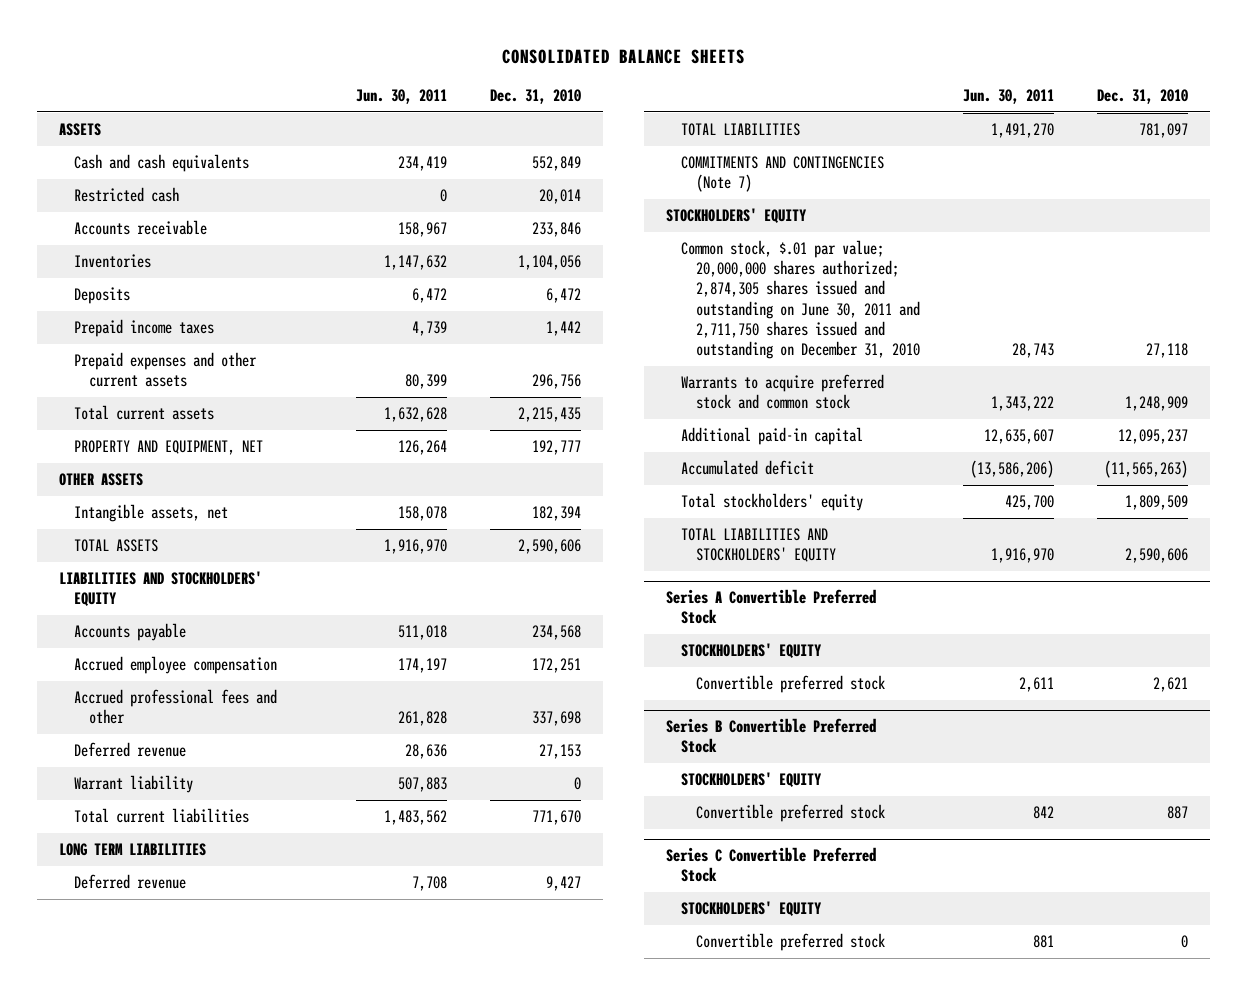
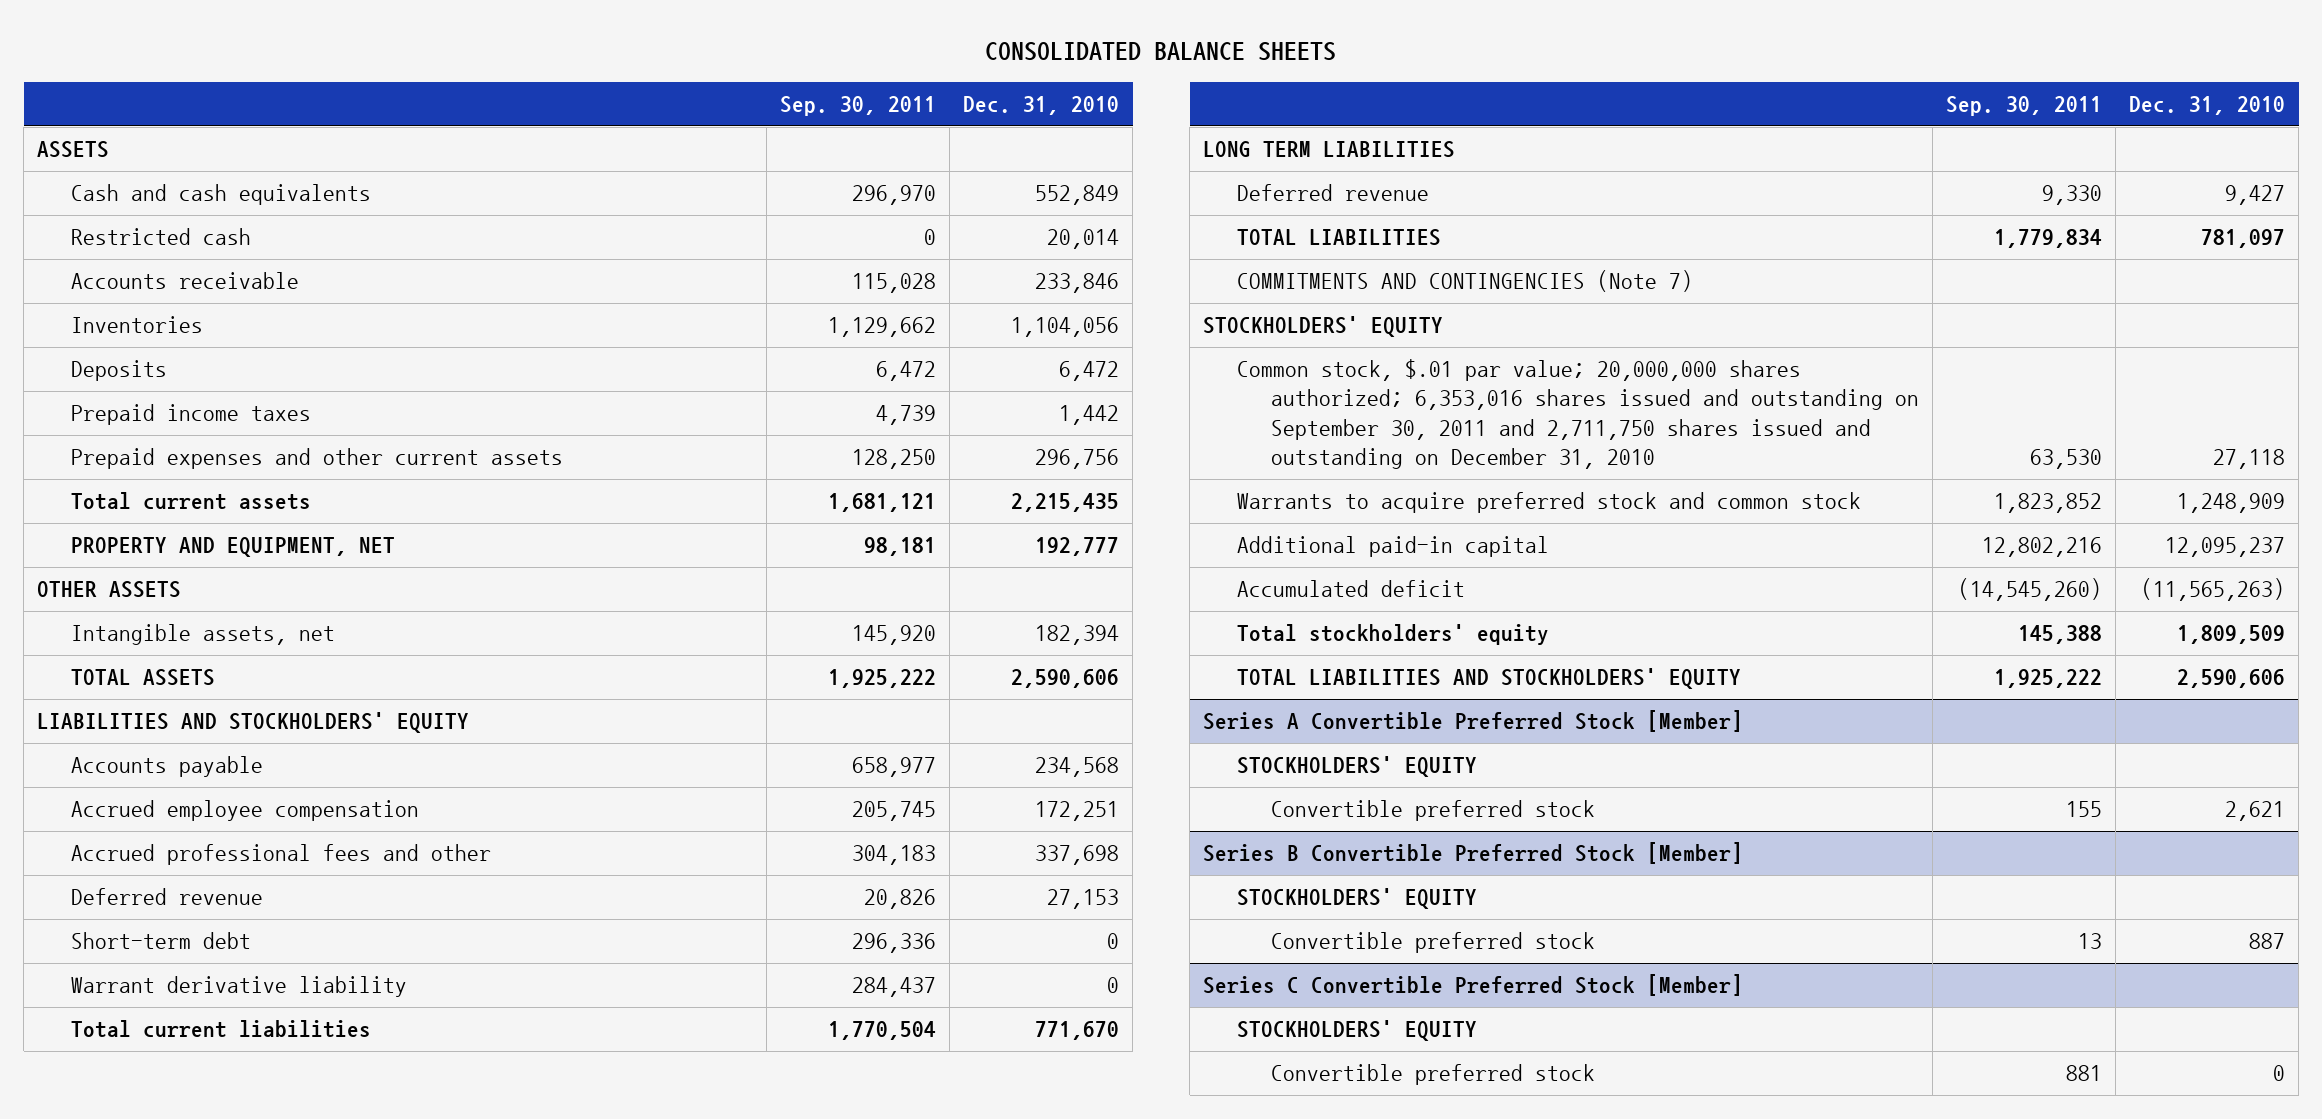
[356,89,448,105] Jun. 30, 2011 -> none
none -> [780,96,937,117] Sep. 30, 2011
none -> [71,932,252,950] Short-term debt
[73,775,193,794] Warrant liability -> [71,976,408,998] Warrant derivative liability
[680,240,920,359] Common stock, $.01 par value; 20,000,000 shares authorized; 2,874,305 shares issued and outstanding on June 30, 2011 and 2,711,750 shares issued and outstanding on December 31, 2010 -> [1237,359,1919,470] Common stock, $.01 par value; 20,000,000 shares authorized; 6,353,016 shares issued and outstanding on September 30, 2011 and 2,711,750 shares issued and outstanding on December 31, 2010
[665,589,876,625] Series A Convertible Preferred Stock -> [1203,710,1744,733] Series A Convertible Preferred Stock [Member]
[665,718,876,754] Series B Convertible Preferred Stock -> [1203,842,1744,865] Series B Convertible Preferred Stock [Member]
[665,847,876,883] Series C Convertible Preferred Stock -> [1203,974,1744,997] Series C Convertible Preferred Stock [Member]

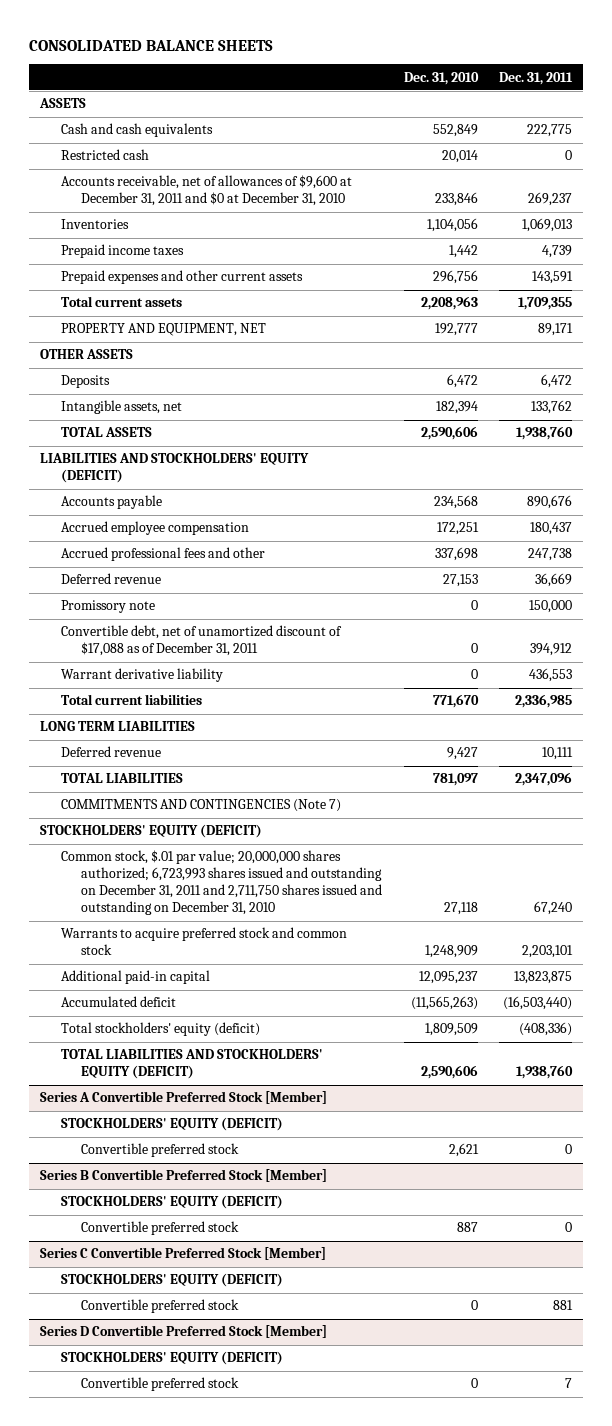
[780,96,937,117] Sep. 30, 2011 -> none
none -> [498,71,573,85] Dec. 31, 2011
[71,272,300,290] Accounts receivable -> [60,175,352,207] Accounts receivable, net of allowances of $9,600 at December 31, 2011 and $0 at December 31, 2010
[1011,493,1120,513] 2,215,435 -> [420,296,478,311] 2,208,963
[71,360,168,382] Deposits -> [60,375,110,389] Deposits
[37,712,470,734] LIABILITIES AND STOCKHOLDERS' EQUITY -> [40,453,310,484] LIABILITIES AND STOCKHOLDERS' EQUITY (DEFICIT)
none -> [60,600,155,614] Promissory note
[71,932,252,950] Short-term debt -> [60,625,342,657] Convertible debt, net of unamortized discount of $17,088 as of December 31, 2011
[1203,316,1444,338] STOCKHOLDERS' EQUITY -> [40,824,263,839] STOCKHOLDERS' EQUITY (DEFICIT)
[1237,359,1919,470] Common stock, $.01 par value; 20,000,000 shares authorized; 6,353,016 shares issued and outstanding on September 30, 2011 and 2,711,750 shares issued and outstanding on December 31, 2010 -> [60,850,383,916] Common stock, $.01 par value; 20,000,000 shares authorized; 6,723,993 shares issued and outstanding on December 31, 2011 and 2,711,750 shares issued and outstanding on December 31, 2010
[1237,624,1550,646] Total stockholders' equity -> [60,1022,260,1037] Total stockholders' equity (deficit)
[1237,668,1742,690] TOTAL LIABILITIES AND STOCKHOLDERS' EQUITY -> [60,1049,323,1080] TOTAL LIABILITIES AND STOCKHOLDERS' EQUITY (DEFICIT)
[1237,756,1478,778] STOCKHOLDERS' EQUITY -> [60,1117,283,1132] STOCKHOLDERS' EQUITY (DEFICIT)
[1237,888,1478,910] STOCKHOLDERS' EQUITY -> [60,1195,283,1210] STOCKHOLDERS' EQUITY (DEFICIT)
[1237,1020,1478,1042] STOCKHOLDERS' EQUITY -> [60,1273,283,1288] STOCKHOLDERS' EQUITY (DEFICIT)
none -> [40,1325,328,1339] Series D Convertible Preferred Stock [Member]
none -> [60,1351,283,1366] STOCKHOLDERS' EQUITY (DEFICIT)
none -> [81,1377,240,1392] Convertible preferred stock

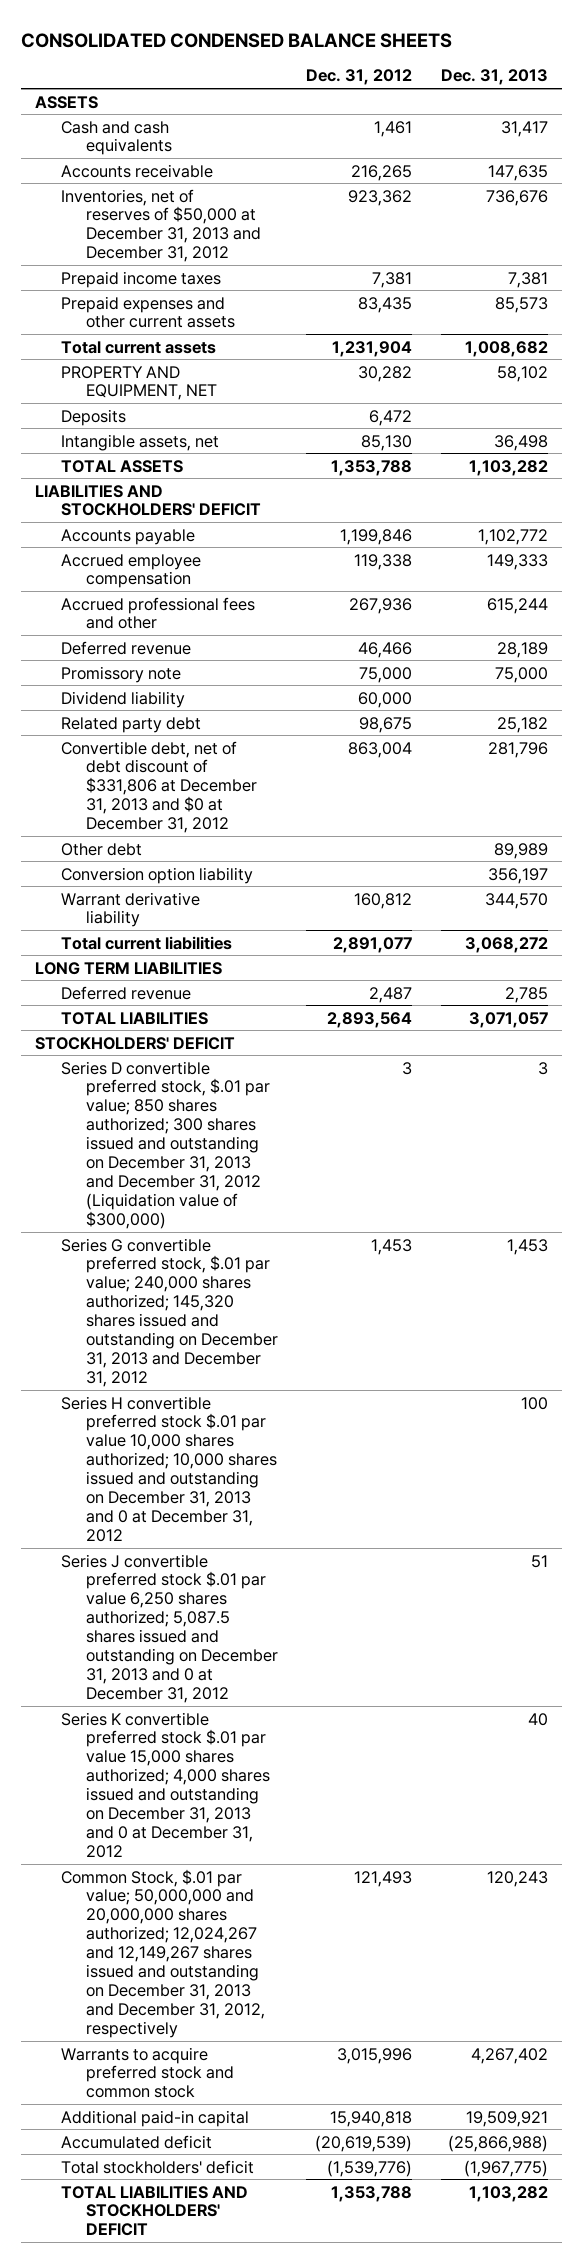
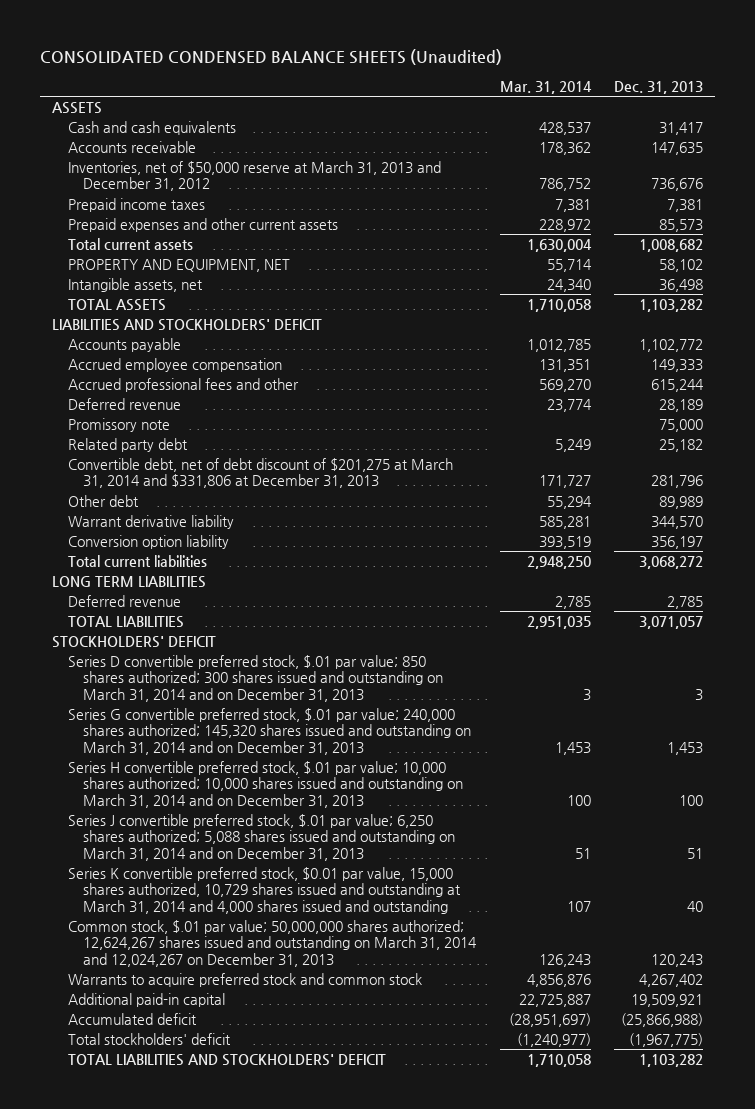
[21,32,453,48] CONSOLIDATED CONDENSED BALANCE SHEETS -> [40,48,503,65] CONSOLIDATED CONDENSED BALANCE SHEETS (Unaudited)
[306,69,413,86] Dec. 31, 2012 -> none
none -> [499,80,592,94] Mar. 31, 2014
[60,188,261,263] Inventories, net of reserves of $50,000 at December 31, 2013 and December 31, 2012 -> [67,161,441,192] Inventories, net of $50,000 reserve at March 31, 2013 and December 31, 2012
[60,408,126,426] Deposits -> none
[60,690,185,708] Dividend liability -> none
[60,740,257,834] Convertible debt, net of debt discount of $331,806 at December 31, 2013 and $0 at December 31, 2012 -> [67,458,453,489] Convertible debt, net of debt discount of $201,275 at March 31, 2014 and $331,806 at December 31, 2013
[60,866,253,884] Conversion option liability -> [67,535,229,550] Conversion option liability
[60,1060,270,1230] Series D convertible preferred stock, $.01 par value; 850 shares authorized; 300 shares issued and outstanding on December 31, 2013 and December 31, 2012 (Liquidation value of $300,000) -> [67,655,444,702] Series D convertible preferred stock, $.01 par value; 850 shares authorized; 300 shares issued and outstanding on March 31, 2014 and on December 31, 2013
[60,1237,278,1388] Series G convertible preferred stock, $.01 par value; 240,000 shares authorized; 145,320 shares issued and outstanding on December 31, 2013 and December 31, 2012 -> [67,708,472,755] Series G convertible preferred stock, $.01 par value; 240,000 shares authorized; 145,320 shares issued and outstanding on March 31, 2014 and on December 31, 2013
[60,1395,277,1543] Series H convertible preferred stock $.01 par value 10,000 shares authorized; 10,000 shares issued and outstanding on December 31, 2013 and 0 at December 31, 2012 -> [67,761,464,808] Series H convertible preferred stock, $.01 par value; 10,000 shares authorized; 10,000 shares issued and outstanding on March 31, 2014 and on December 31, 2013
[60,1553,278,1704] Series J convertible preferred stock $.01 par value 6,250 shares authorized; 5,087.5 shares issued and outstanding on December 31, 2013 and 0 at December 31, 2012 -> [67,814,456,861] Series J convertible preferred stock, $.01 par value; 6,250 shares authorized; 5,088 shares issued and outstanding on March 31, 2014 and on December 31, 2013
[60,1711,270,1859] Series K convertible preferred stock $.01 par value 15,000 shares authorized; 4,000 shares issued and outstanding on December 31, 2013 and 0 at December 31, 2012 -> [67,867,462,914] Series K convertible preferred stock, $0.01 par value, 15,000 shares authorized, 10,729 shares issued and outstanding at March 31, 2014 and 4,000 shares issued and outstanding
[60,1868,265,2039] Common Stock, $.01 par value; 50,000,000 and 20,000,000 shares authorized; 12,024,267 and 12,149,267 shares issued and outstanding on December 31, 2013 and December 31, 2012, respectively -> [67,920,478,967] Common stock, $.01 par value; 50,000,000 shares authorized; 12,624,267 shares issued and outstanding on March 31, 2014 and 12,024,267 on December 31, 2013

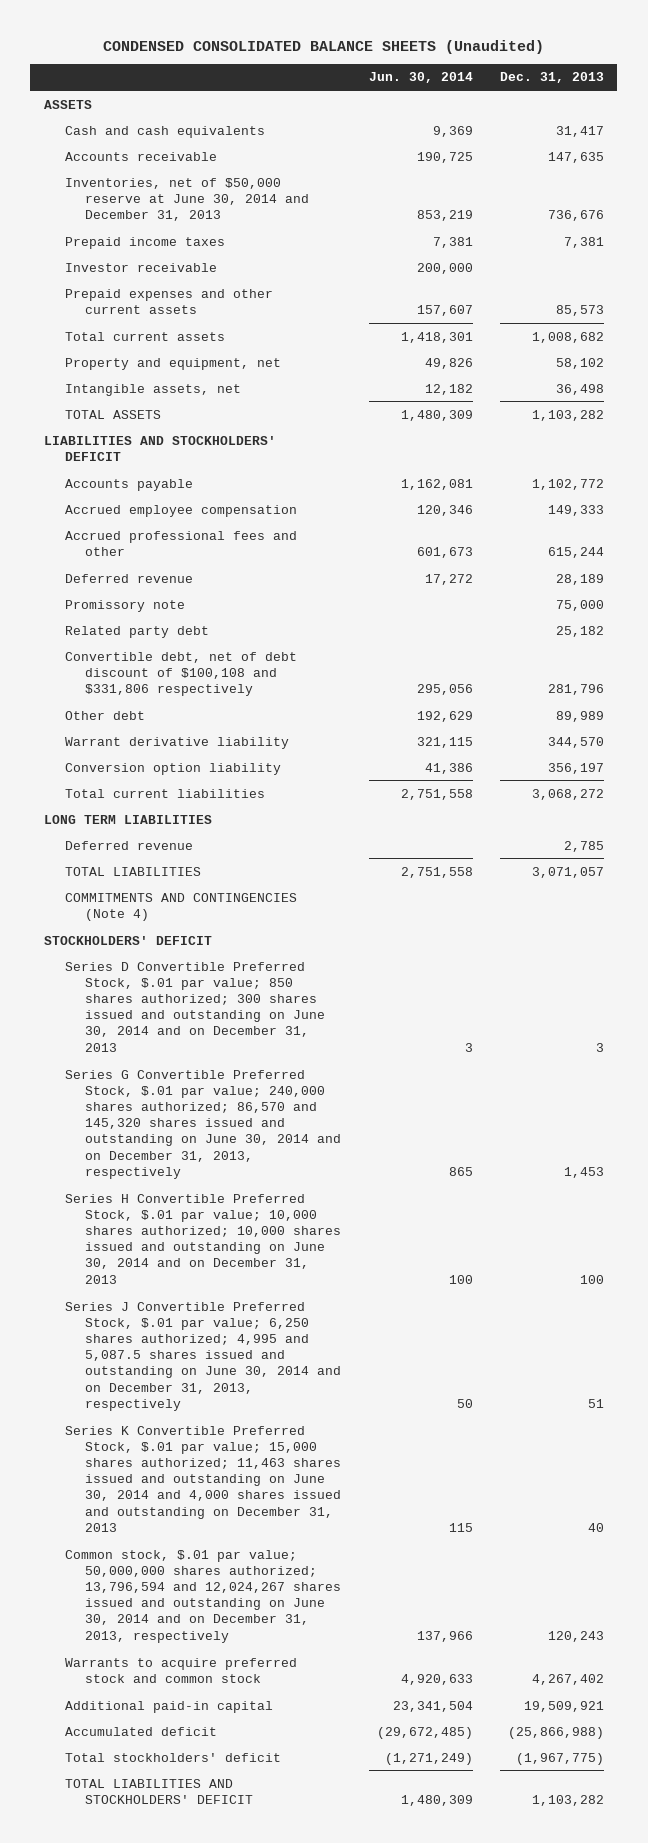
[40,48,503,65] CONSOLIDATED CONDENSED BALANCE SHEETS (Unaudited) -> [102,39,544,54] CONDENSED CONSOLIDATED BALANCE SHEETS (Unaudited)
[499,80,592,94] Mar. 31, 2014 -> none
none -> [368,72,473,84] Jun. 30, 2014
[67,161,441,192] Inventories, net of $50,000 reserve at March 31, 2013 and December 31, 2012 -> [64,177,310,221] Inventories, net of $50,000 reserve at June 30, 2014 and December 31, 2013
none -> [64,262,217,272] Investor receivable
[67,259,290,273] PROPERTY AND EQUIPMENT, NET -> [64,357,281,370] Property and equipment, net
[67,458,453,489] Convertible debt, net of debt discount of $201,275 at March 31, 2014 and $331,806 at December 31, 2013 -> [64,651,297,696] Convertible debt, net of debt discount of $100,108 and $331,806 respectively
none -> [64,892,297,921] COMMITMENTS AND CONTINGENCIES (Note 4)
[67,655,444,702] Series D convertible preferred stock, $.01 par value; 850 shares authorized; 300 shares issued and outstanding on March 31, 2014 and on December 31, 2013 -> [64,961,326,1052] Series D Convertible Preferred Stock, $.01 par value; 850 shares authorized; 300 shares issued and outstanding on June 30, 2014 and on December 31, 2013
[67,708,472,755] Series G convertible preferred stock, $.01 par value; 240,000 shares authorized; 145,320 shares issued and outstanding on March 31, 2014 and on December 31, 2013 -> [64,1069,342,1179] Series G Convertible Preferred Stock, $.01 par value; 240,000 shares authorized; 86,570 and 145,320 shares issued and outstanding on June 30, 2014 and on December 31, 2013, respectively
[67,761,464,808] Series H convertible preferred stock, $.01 par value; 10,000 shares authorized; 10,000 shares issued and outstanding on March 31, 2014 and on December 31, 2013 -> [64,1193,342,1284] Series H Convertible Preferred Stock, $.01 par value; 10,000 shares authorized; 10,000 shares issued and outstanding on June 30, 2014 and on December 31, 2013
[67,814,456,861] Series J convertible preferred stock, $.01 par value; 6,250 shares authorized; 5,088 shares issued and outstanding on March 31, 2014 and on December 31, 2013 -> [64,1301,342,1411] Series J Convertible Preferred Stock, $.01 par value; 6,250 shares authorized; 4,995 and 5,087.5 shares issued and outstanding on June 30, 2014 and on December 31, 2013, respectively
[67,867,462,914] Series K convertible preferred stock, $0.01 par value, 15,000 shares authorized, 10,729 shares issued and outstanding at March 31, 2014 and 4,000 shares issued and outstanding -> [64,1425,342,1532] Series K Convertible Preferred Stock, $.01 par value; 15,000 shares authorized; 11,463 shares issued and outstanding on June 30, 2014 and 4,000 shares issued and outstanding on December 31, 2013
[67,920,478,967] Common stock, $.01 par value; 50,000,000 shares authorized; 12,624,267 shares issued and outstanding on March 31, 2014 and 12,024,267 on December 31, 2013 -> [64,1549,342,1643] Common stock, $.01 par value; 50,000,000 shares authorized; 13,796,594 and 12,024,267 shares issued and outstanding on June 30, 2014 and on December 31, 2013, respectively

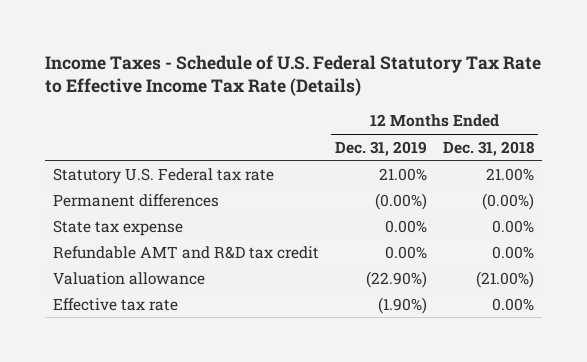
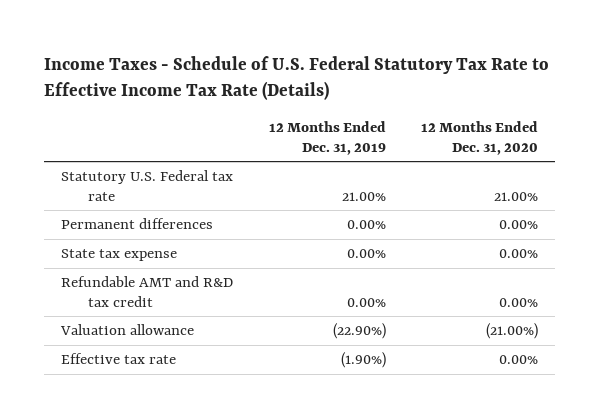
[443,140,535,156] Dec. 31, 2018 -> none
none -> [420,121,538,155] 12 Months Ended Dec. 31, 2020
[375,192,428,210] (0.00%) -> [346,220,386,230] 0.00%

